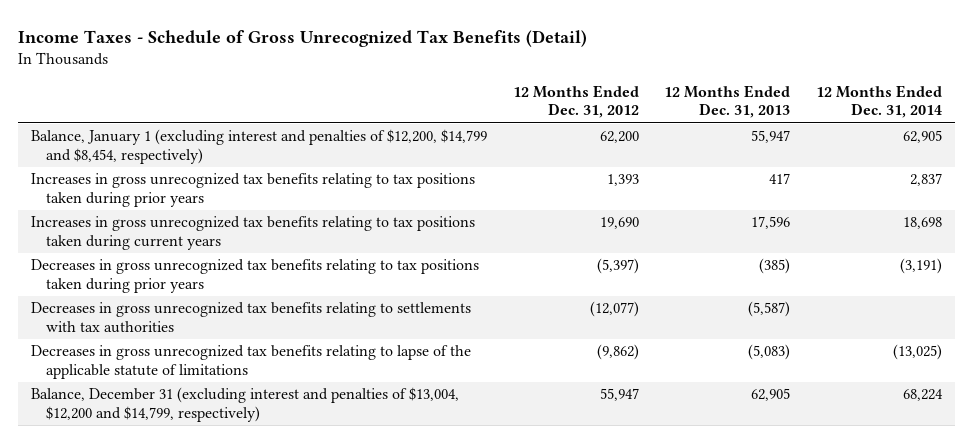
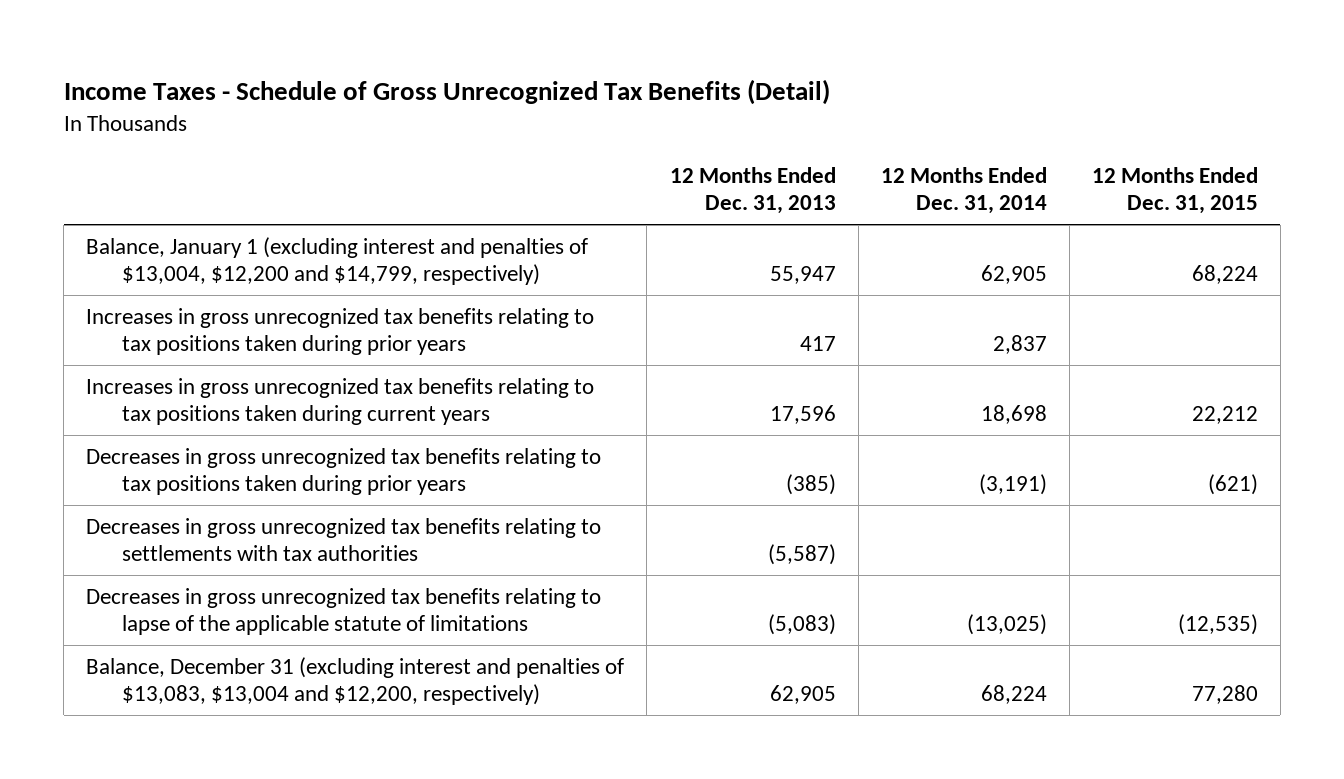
[512,85,639,119] 12 Months Ended Dec. 31, 2012 -> none
none -> [1091,166,1258,215] 12 Months Ended Dec. 31, 2015
[30,129,487,164] Balance, January 1 (excluding interest and penalties of $12,200, $14,799 and $8,454, respectively) -> [86,236,589,286] Balance, January 1 (excluding interest and penalties of $13,004, $12,200 and $14,799, respectively)
[30,387,459,422] Balance, December 31 (excluding interest and penalties of $13,004, $12,200 and $14,799, respectively) -> [86,656,625,706] Balance, December 31 (excluding interest and penalties of $13,083, $13,004 and $12,200, respectively)

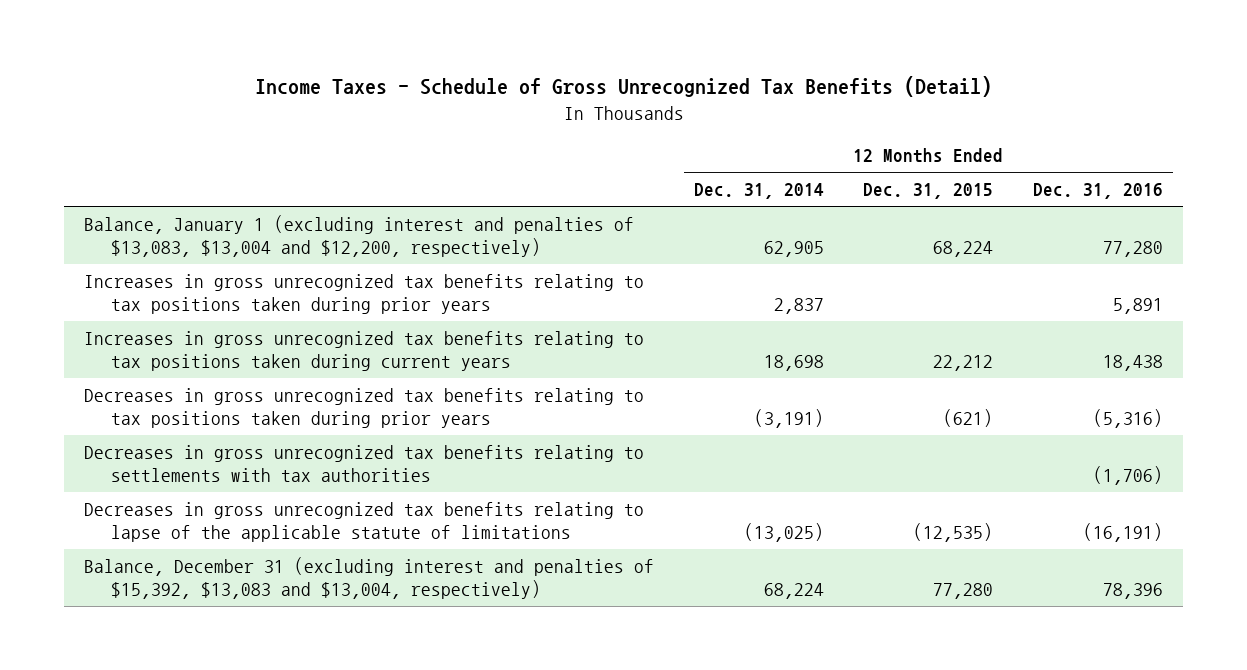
[669,166,836,215] 12 Months Ended Dec. 31, 2013 -> none
none -> [1033,183,1164,200] Dec. 31, 2016
[86,236,589,286] Balance, January 1 (excluding interest and penalties of $13,004, $12,200 and $14,799, respectively) -> [83,215,634,257] Balance, January 1 (excluding interest and penalties of $13,083, $13,004 and $12,200, respectively)
[86,656,625,706] Balance, December 31 (excluding interest and penalties of $13,083, $13,004 and $12,200, respectively) -> [83,557,654,599] Balance, December 31 (excluding interest and penalties of $15,392, $13,083 and $13,004, respectively)

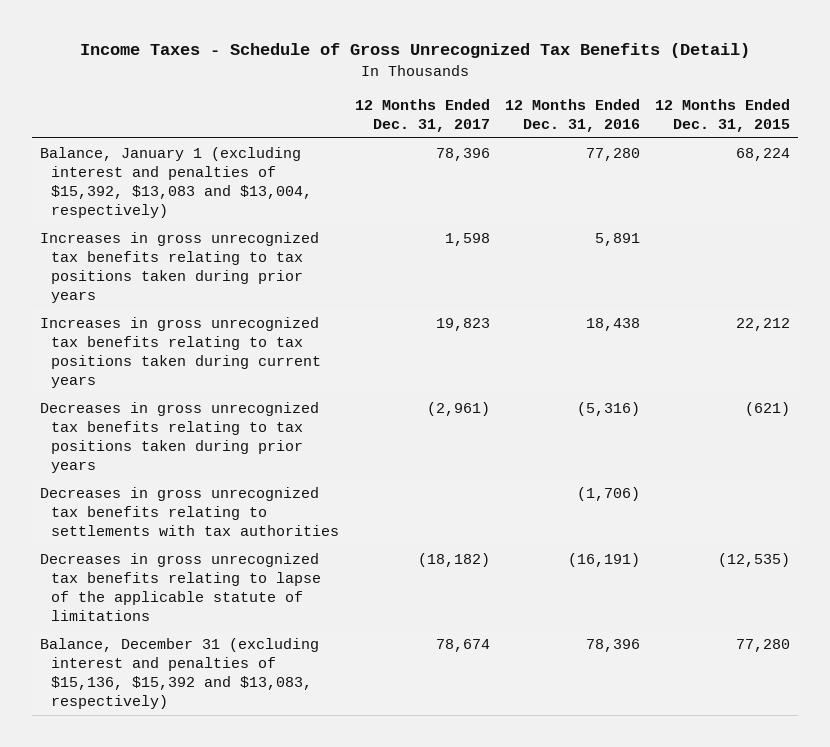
[693,183,824,200] Dec. 31, 2014 -> none
none -> [354,98,490,132] 12 Months Ended Dec. 31, 2017
[83,215,634,257] Balance, January 1 (excluding interest and penalties of $13,083, $13,004 and $12,200, respectively) -> [39,147,313,219] Balance, January 1 (excluding interest and penalties of $15,392, $13,083 and $13,004, respectively)
[83,557,654,599] Balance, December 31 (excluding interest and penalties of $15,392, $13,083 and $13,004, respectively) -> [39,638,319,710] Balance, December 31 (excluding interest and penalties of $15,136, $15,392 and $13,083, respectively)

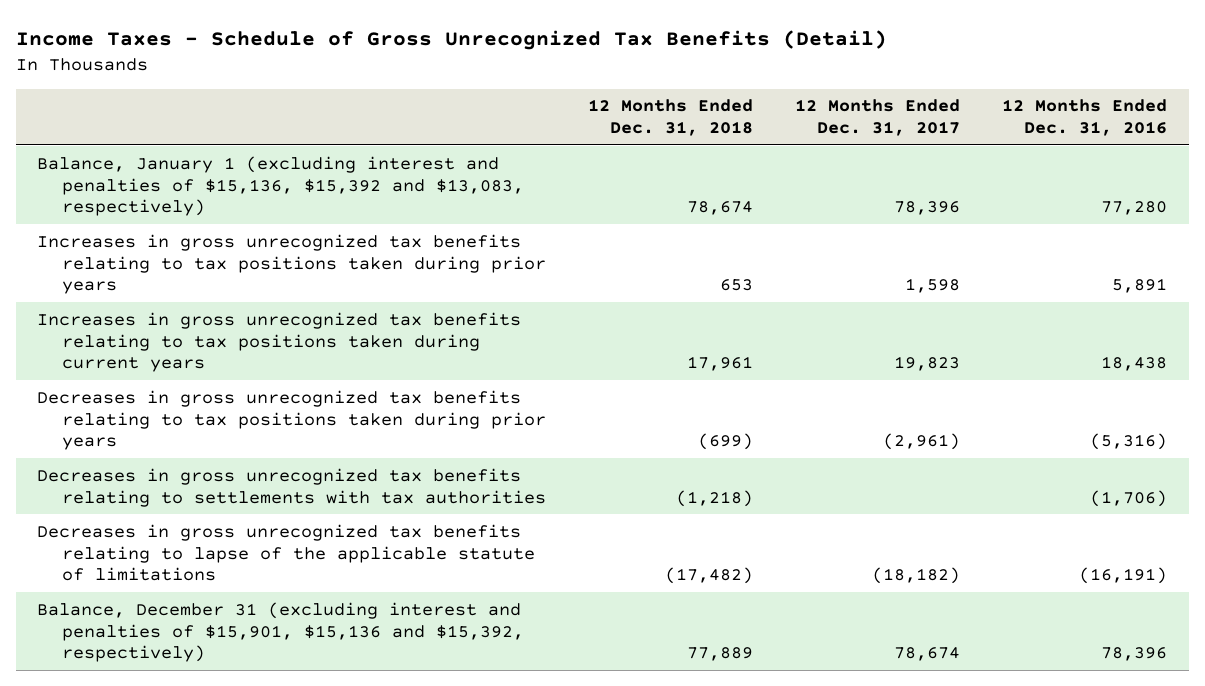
[655,98,791,132] 12 Months Ended Dec. 31, 2015 -> none
none -> [587,99,753,137] 12 Months Ended Dec. 31, 2018
[39,147,313,219] Balance, January 1 (excluding interest and penalties of $15,392, $13,083 and $13,004, respectively) -> [37,155,524,217] Balance, January 1 (excluding interest and penalties of $15,136, $15,392 and $13,083, respectively)
[39,638,319,710] Balance, December 31 (excluding interest and penalties of $15,136, $15,392 and $13,083, respectively) -> [37,601,524,663] Balance, December 31 (excluding interest and penalties of $15,901, $15,136 and $15,392, respectively)

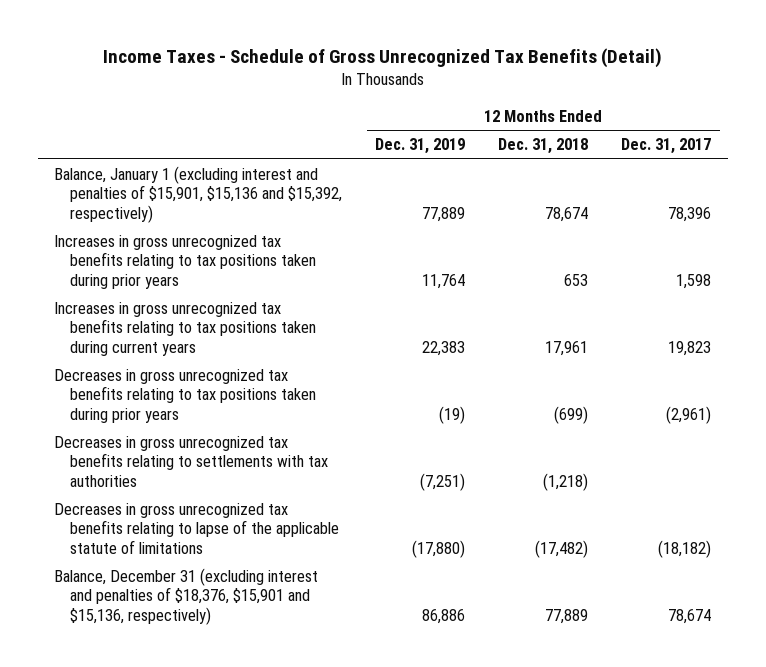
[1002,99,1168,137] 12 Months Ended Dec. 31, 2016 -> none
none -> [374,138,465,155] Dec. 31, 2019
[37,155,524,217] Balance, January 1 (excluding interest and penalties of $15,136, $15,392 and $13,083, respectively) -> [54,166,342,223] Balance, January 1 (excluding interest and penalties of $15,901, $15,136 and $15,392, respectively)
[37,601,524,663] Balance, December 31 (excluding interest and penalties of $15,901, $15,136 and $15,392, respectively) -> [54,568,319,625] Balance, December 31 (excluding interest and penalties of $18,376, $15,901 and $15,136, respectively)

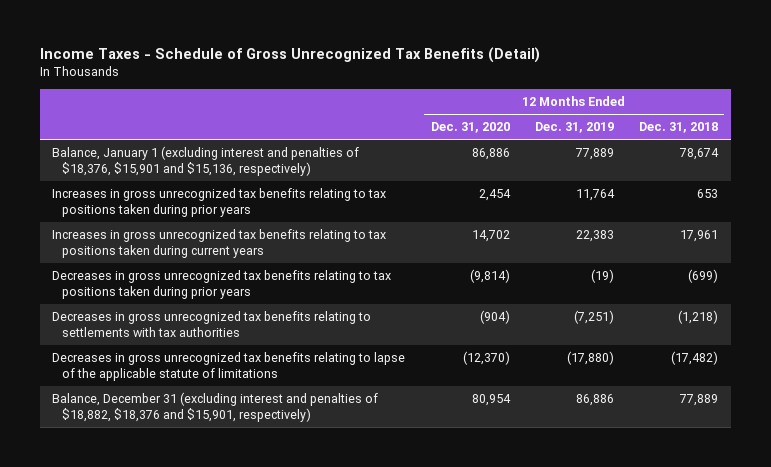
[621,138,712,155] Dec. 31, 2017 -> none
none -> [430,122,510,134] Dec. 31, 2020
[54,166,342,223] Balance, January 1 (excluding interest and penalties of $15,901, $15,136 and $15,392, respectively) -> [52,146,360,176] Balance, January 1 (excluding interest and penalties of $18,376, $15,901 and $15,136, respectively)
[54,568,319,625] Balance, December 31 (excluding interest and penalties of $18,376, $15,901 and $15,136, respectively) -> [52,392,379,422] Balance, December 31 (excluding interest and penalties of $18,882, $18,376 and $15,901, respectively)

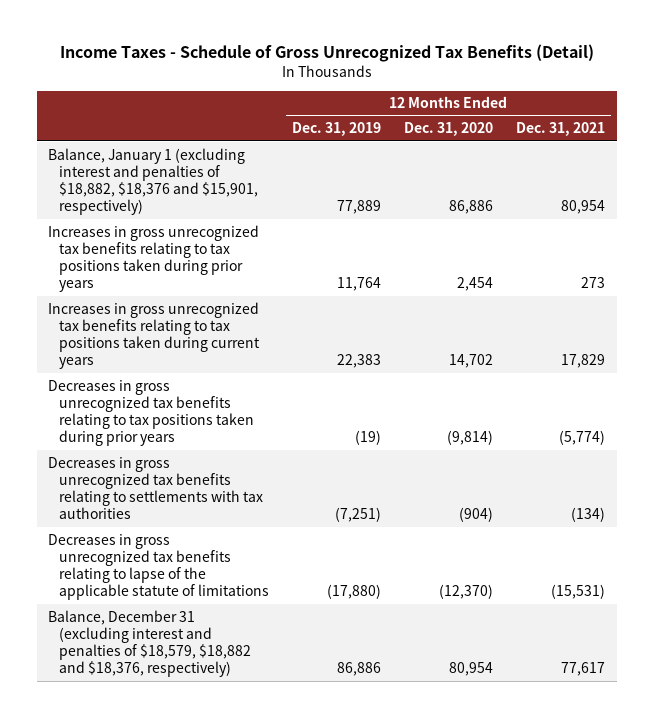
[639,122,719,134] Dec. 31, 2018 -> none
none -> [516,122,606,137] Dec. 31, 2021
[52,146,360,176] Balance, January 1 (excluding interest and penalties of $18,376, $15,901 and $15,136, respectively) -> [48,147,258,216] Balance, January 1 (excluding interest and penalties of $18,882, $18,376 and $15,901, respectively)
[52,392,379,422] Balance, December 31 (excluding interest and penalties of $18,882, $18,376 and $15,901, respectively) -> [48,609,251,678] Balance, December 31 (excluding interest and penalties of $18,579, $18,882 and $18,376, respectively)

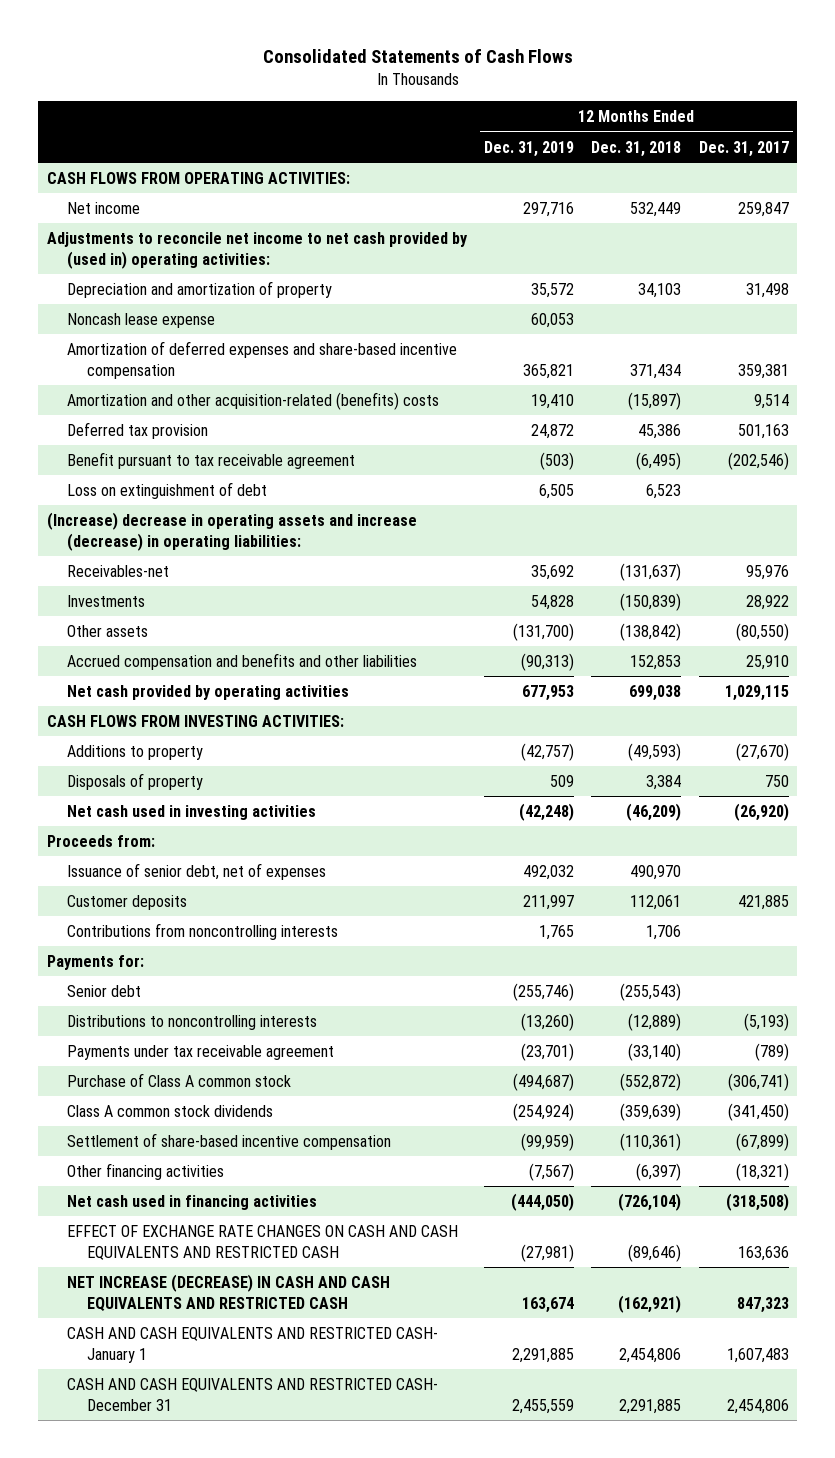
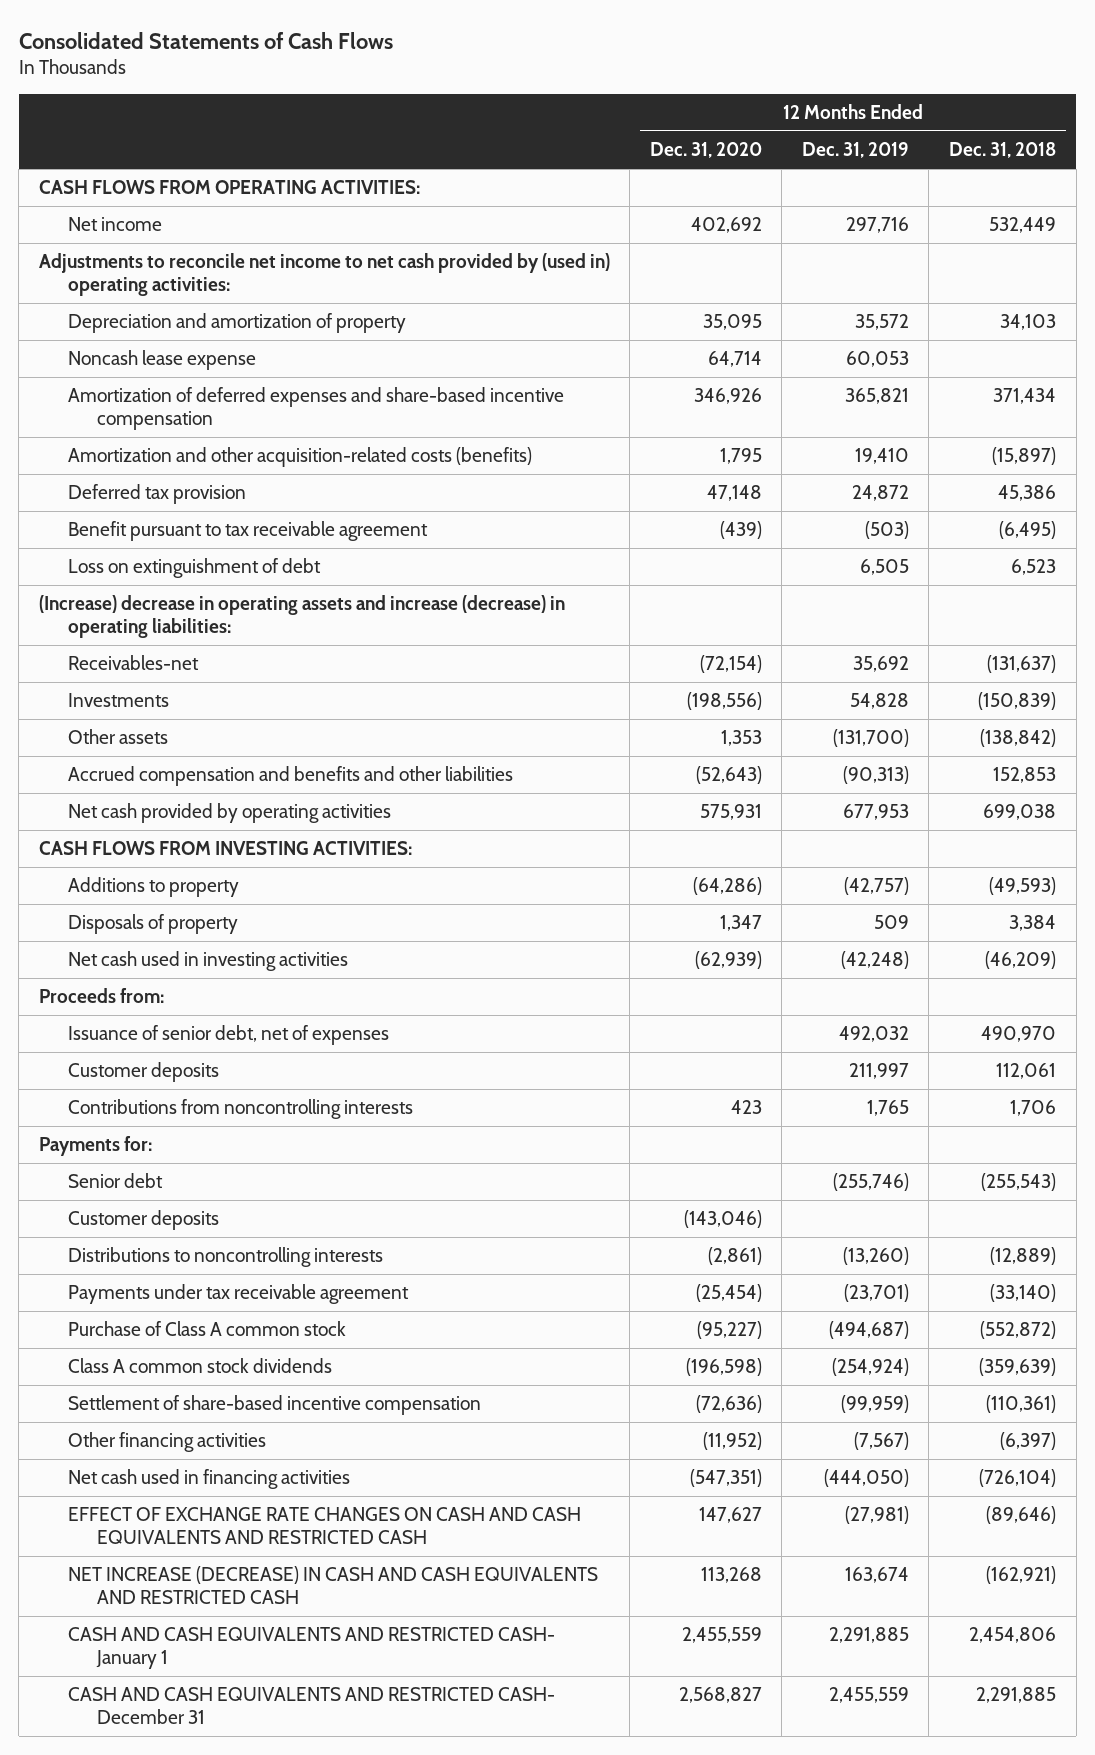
[698,140,789,157] Dec. 31, 2017 -> none
none -> [649,142,762,159] Dec. 31, 2020
[66,391,439,410] Amortization and other acquisition-related (benefits) costs -> [67,447,532,468] Amortization and other acquisition-related costs (benefits)
none -> [67,1210,219,1231] Customer deposits

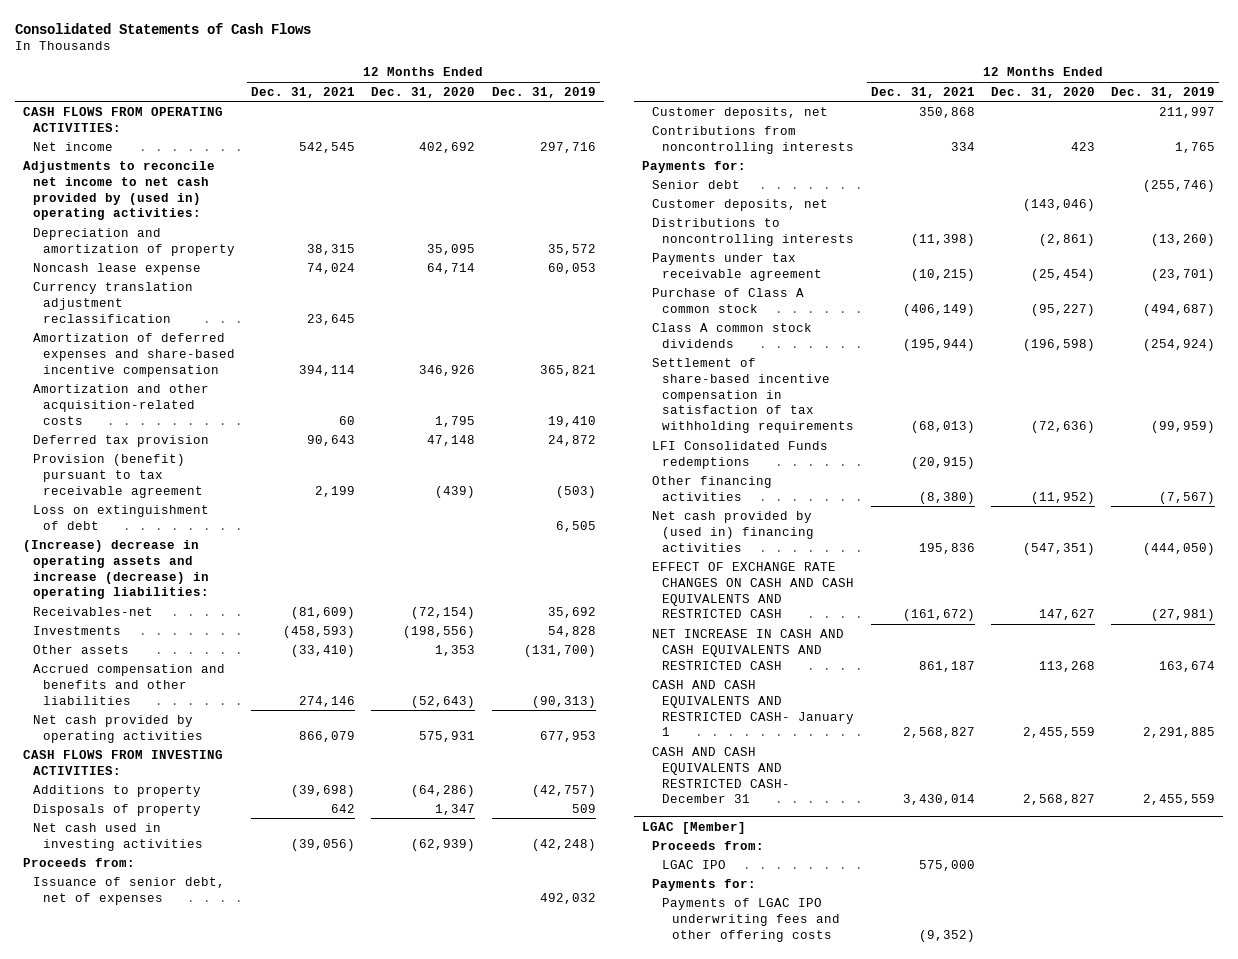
[948,142,1056,159] Dec. 31, 2018 -> none
none -> [251,86,356,98] Dec. 31, 2021
none -> [32,281,193,323] Currency translation adjustment reclassification
[67,447,532,468] Amortization and other acquisition-related costs (benefits) -> [32,383,209,425] Amortization and other acquisition-related costs
[67,521,428,542] Benefit pursuant to tax receivable agreement -> [32,453,203,498] Provision (benefit) pursuant to tax receivable agreement
[67,1062,219,1083] Customer deposits -> [652,106,829,119] Customer deposits, net
[67,1210,219,1231] Customer deposits -> [652,198,829,211] Customer deposits, net
[67,1395,481,1416] Settlement of share-based incentive compensation -> [652,357,855,434] Settlement of share-based incentive compensation in satisfaction of tax withholding requirements
none -> [652,440,829,469] LFI Consolidated Funds redemptions
[67,1469,350,1490] Net cash used in financing activities -> [652,510,815,552] Net cash provided by (used in) financing activities
[67,1566,598,1605] NET INCREASE (DECREASE) IN CASH AND CASH EQUIVALENTS AND RESTRICTED CASH -> [652,628,845,670] NET INCREASE IN CASH AND CASH EQUIVALENTS AND RESTRICTED CASH
none -> [642,821,747,834] LGAC [Member]
none -> [652,840,765,850] Proceeds from:
none -> [662,859,727,869] LGAC IPO
none -> [652,878,757,891] Payments for:
none -> [662,897,841,942] Payments of LGAC IPO underwriting fees and other offering costs

